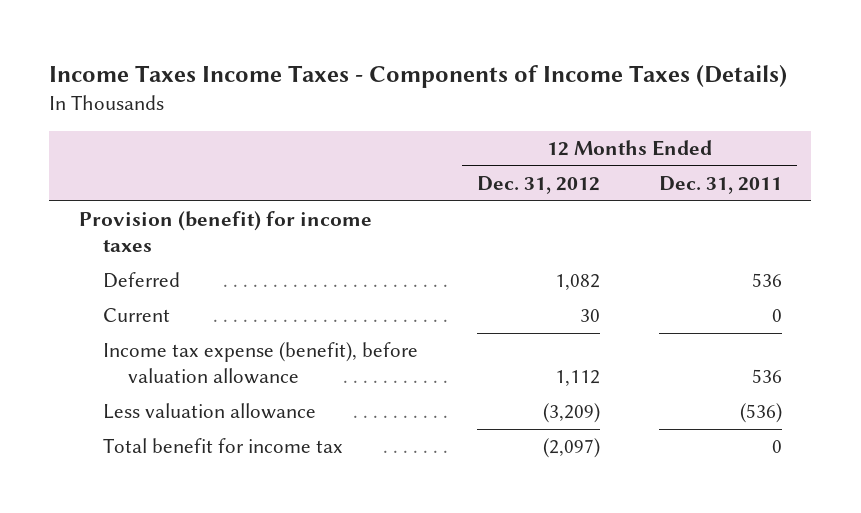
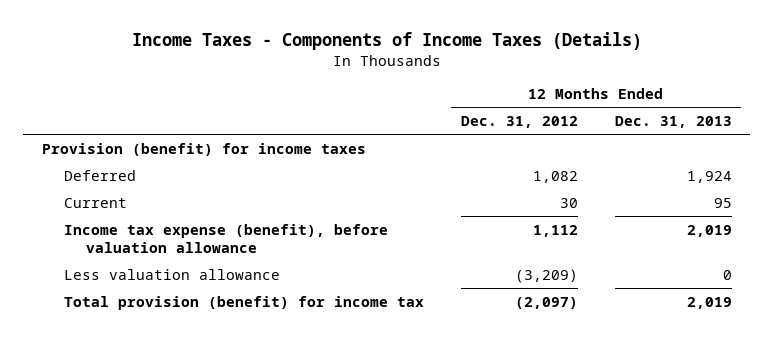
[49,64,788,88] Income Taxes Income Taxes - Components of Income Taxes (Details) -> [131,31,642,50] Income Taxes - Components of Income Taxes (Details)
[658,175,782,194] Dec. 31, 2011 -> none
none -> [614,115,732,128] Dec. 31, 2013
[103,438,344,454] Total benefit for income tax -> [63,295,424,310] Total provision (benefit) for income tax

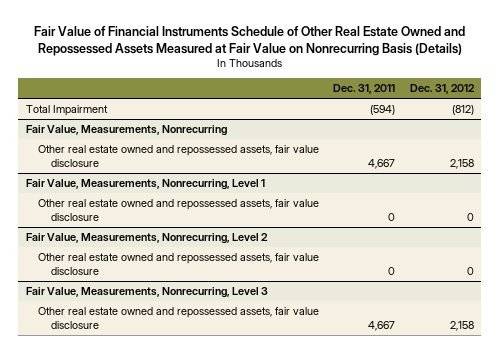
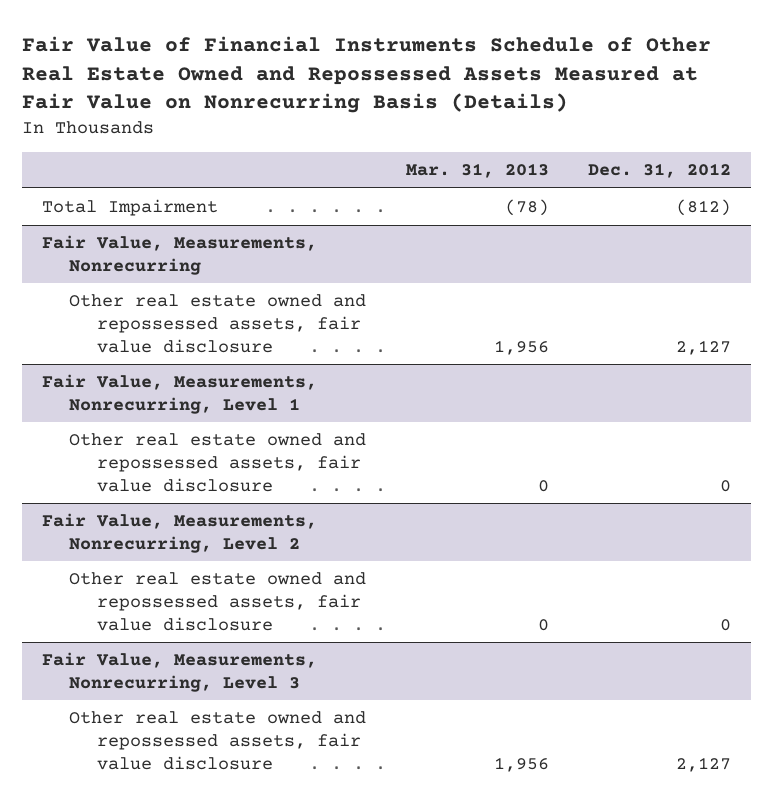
[333,84,396,95] Dec. 31, 2011 -> none
none -> [405,163,549,179] Mar. 31, 2013
[449,158,474,169] 2,158 -> [675,339,731,355] 2,127
[449,320,474,331] 2,158 -> [675,756,731,772] 2,127

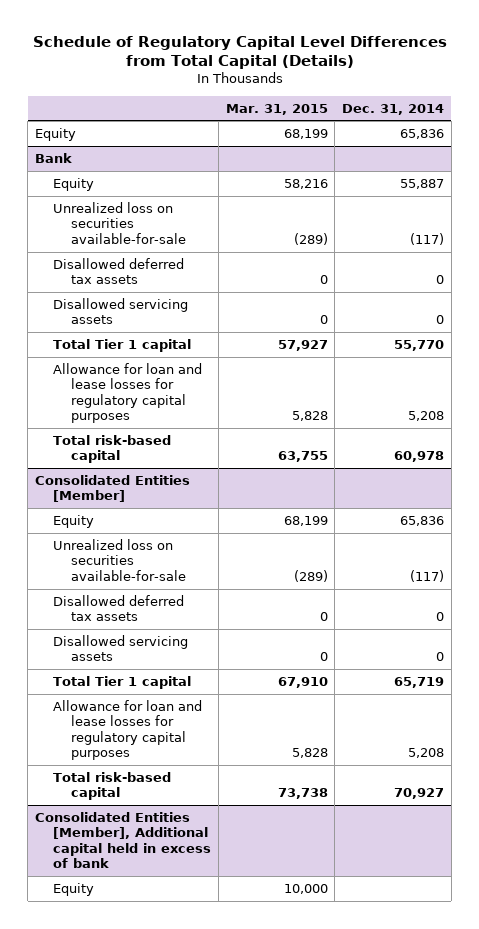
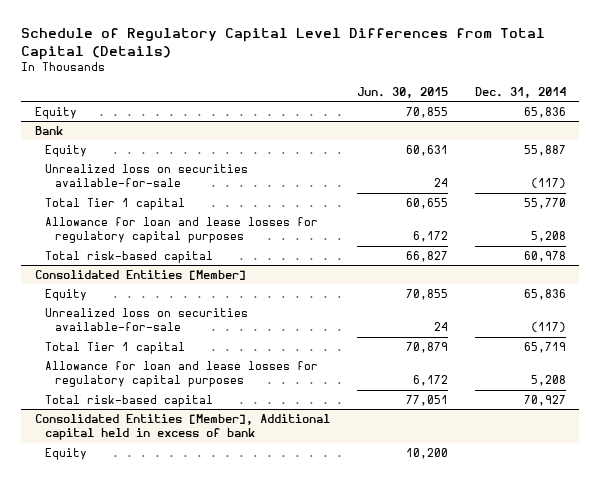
[225,103,328,115] Mar. 31, 2015 -> none
none -> [356,86,448,98] Jun. 30, 2015
[53,257,185,285] Disallowed deferred tax assets -> none
[53,297,189,325] Disallowed servicing assets -> none
[53,594,185,622] Disallowed deferred tax assets -> none
[53,634,189,662] Disallowed servicing assets -> none

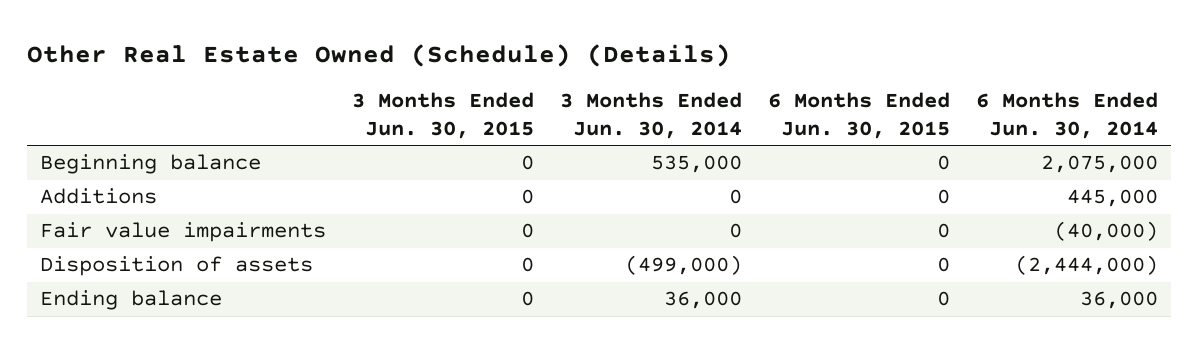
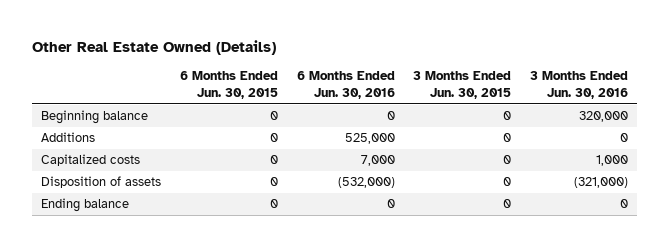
[26,43,731,67] Other Real Estate Owned (Schedule) (Details) -> [31,39,276,55] Other Real Estate Owned (Details)
[559,92,742,140] 3 Months Ended Jun. 30, 2014 -> none
[976,92,1159,140] 6 Months Ended Jun. 30, 2014 -> none
none -> [296,71,395,100] 6 Months Ended Jun. 30, 2016
none -> [530,71,629,100] 3 Months Ended Jun. 30, 2016
[39,222,326,243] Fair value impairments -> none
none -> [41,154,141,167] Capitalized costs

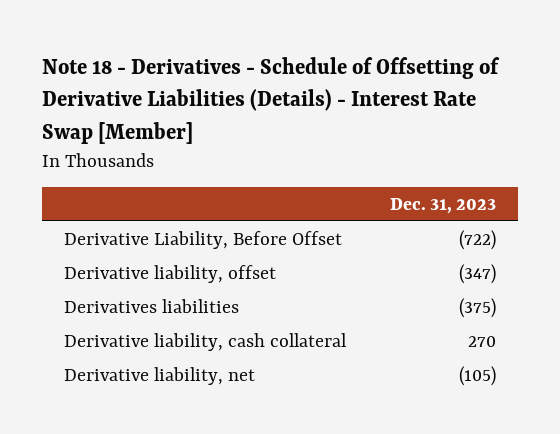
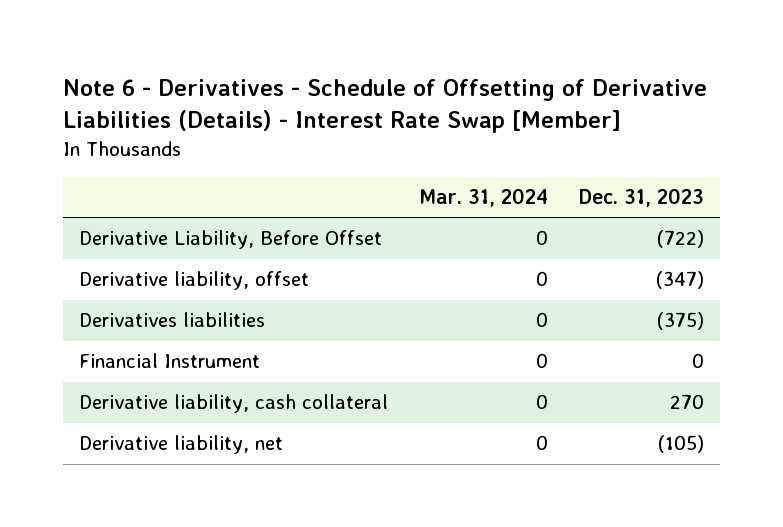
[42,57,501,144] Note 18 - Derivatives - Schedule of Offsetting of Derivative Liabilities (Details) - Interest Rate Swap [Member] -> [63,78,708,133] Note 6 - Derivatives - Schedule of Offsetting of Derivative Liabilities (Details) - Interest Rate Swap [Member]
none -> [418,188,548,208] Mar. 31, 2024
none -> [78,353,260,369] Financial Instrument

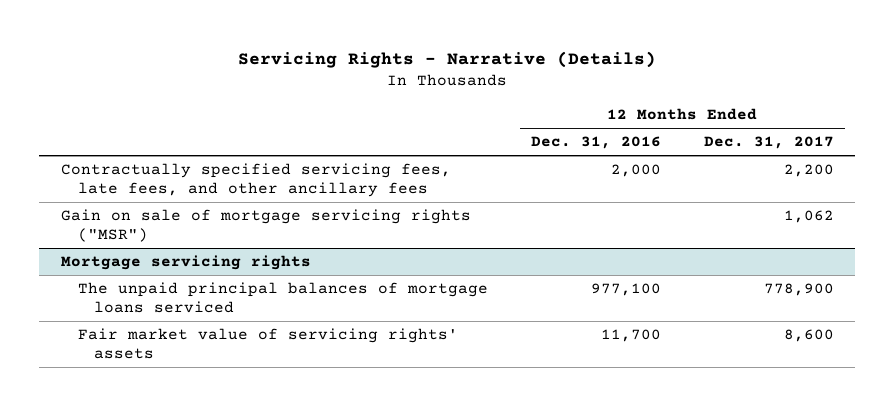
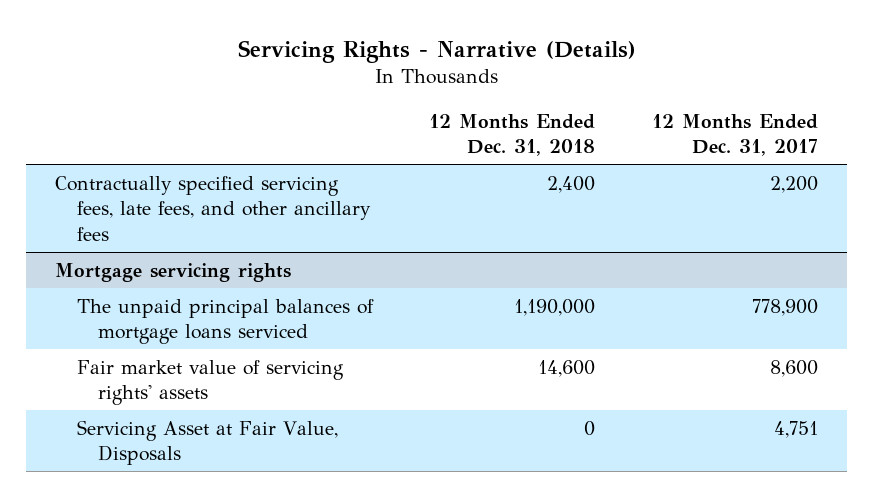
[530,136,661,150] Dec. 31, 2016 -> none
none -> [429,113,596,157] 12 Months Ended Dec. 31, 2018
[60,209,471,242] Gain on sale of mortgage servicing rights ("MSR") -> none
none -> [76,419,338,466] Servicing Asset at Fair Value, Disposals

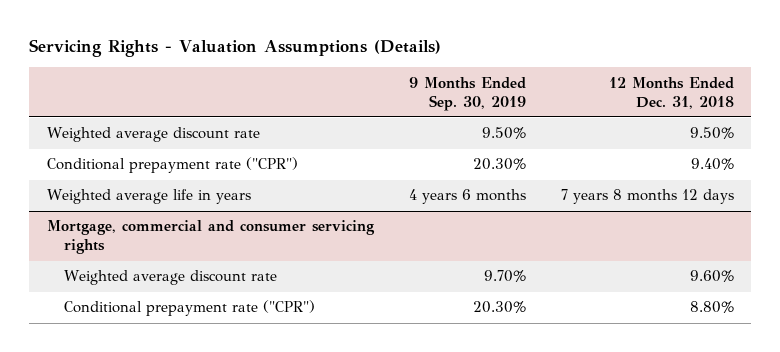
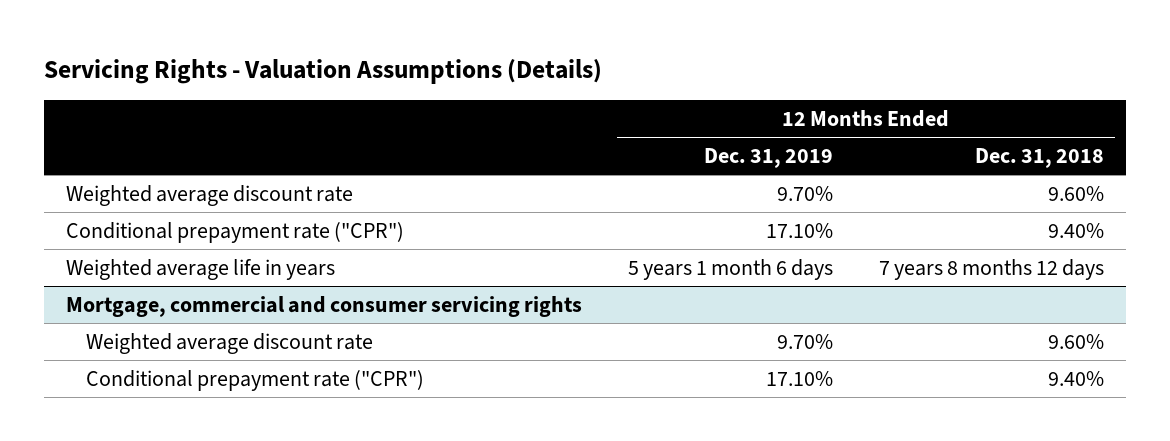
[408,76,526,111] 9 Months Ended Sep. 30, 2019 -> none
none -> [703,148,833,169] Dec. 31, 2019
[689,127,734,140] 9.50% -> [1047,185,1104,201] 9.60%
[689,301,734,314] 8.80% -> [1047,370,1104,386] 9.40%

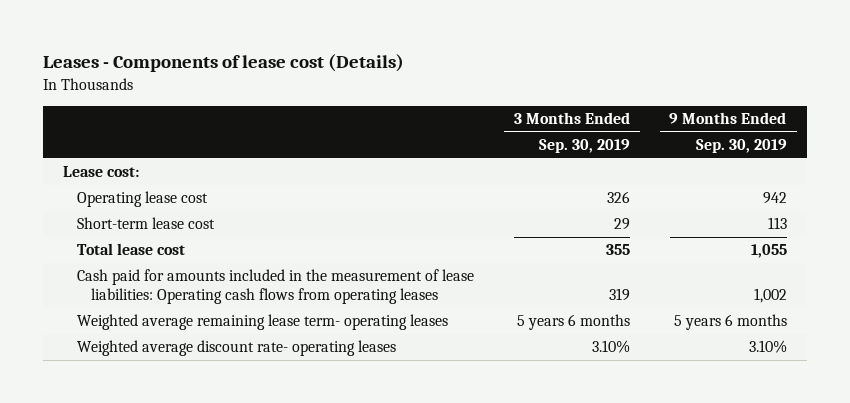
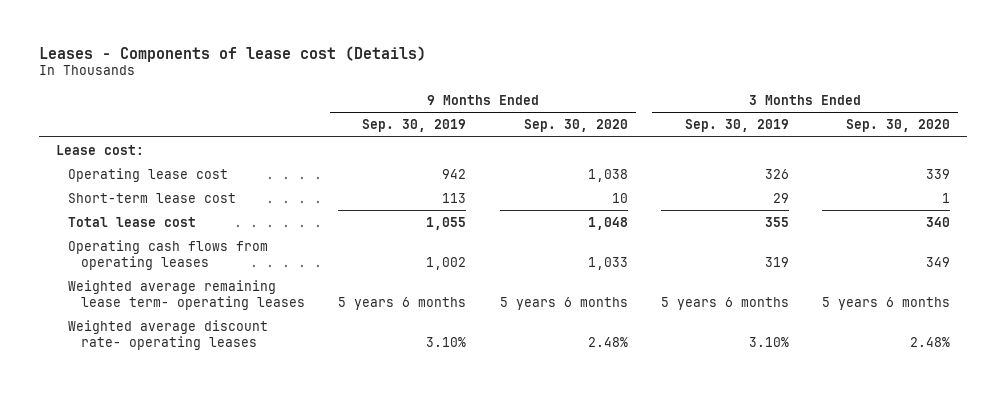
none -> [523,119,628,133] Sep. 30, 2020
none -> [845,119,950,133] Sep. 30, 2020
[77,269,475,305] Cash paid for amounts included in the measurement of lease liabilities: Operating cash flows from operating leases -> [68,239,269,270] Operating cash flows from operating leases

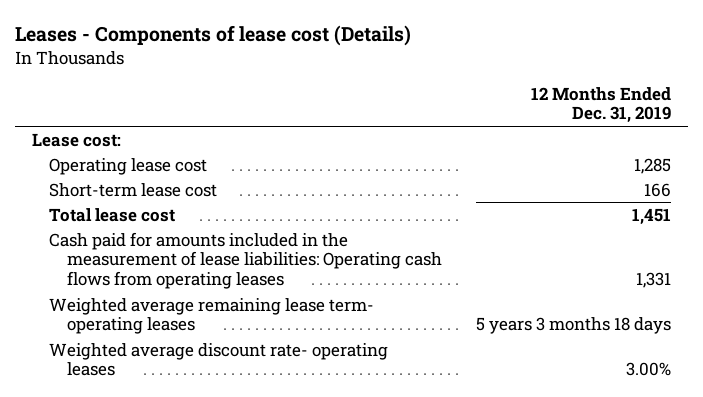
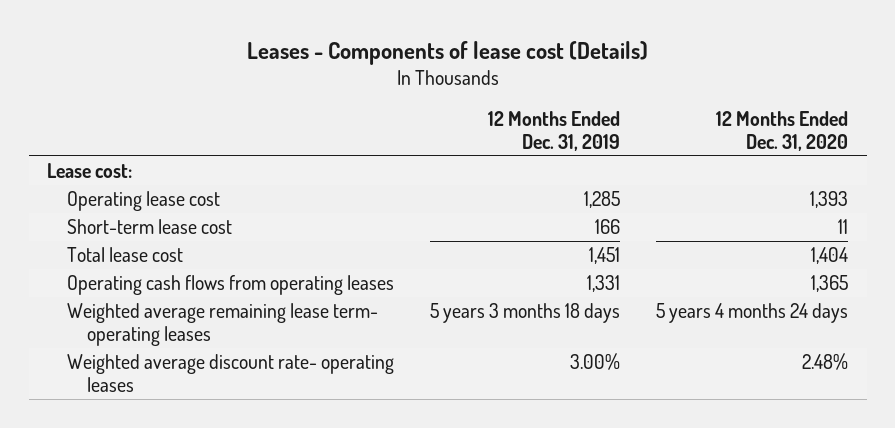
none -> [716,111,849,151] 12 Months Ended Dec. 31, 2020
[49,231,442,290] Cash paid for amounts included in the measurement of lease liabilities: Operating cash flows from operating leases -> [66,275,394,296] Operating cash flows from operating leases

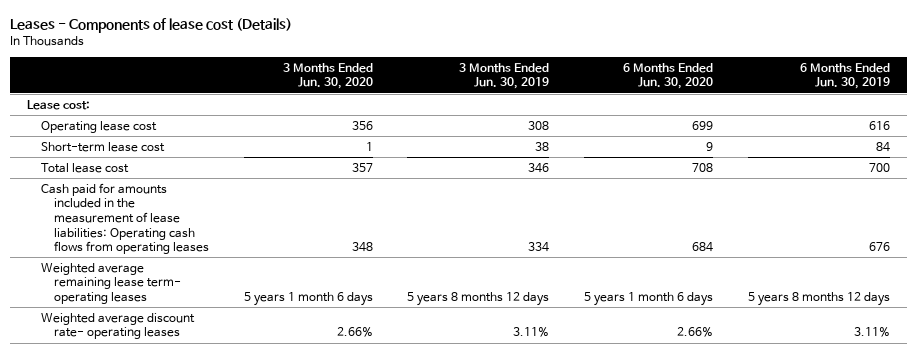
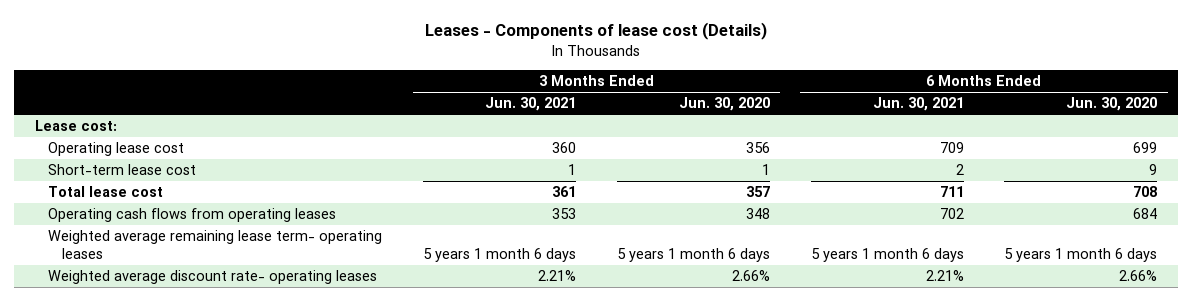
[459,62,550,90] 3 Months Ended Jun. 30, 2019 -> none
[799,62,890,90] 6 Months Ended Jun. 30, 2019 -> none
none -> [485,97,577,112] Jun. 30, 2021
none -> [872,97,964,112] Jun. 30, 2021
[40,182,210,255] Cash paid for amounts included in the measurement of lease liabilities: Operating cash flows from operating leases -> [48,208,337,223] Operating cash flows from operating leases

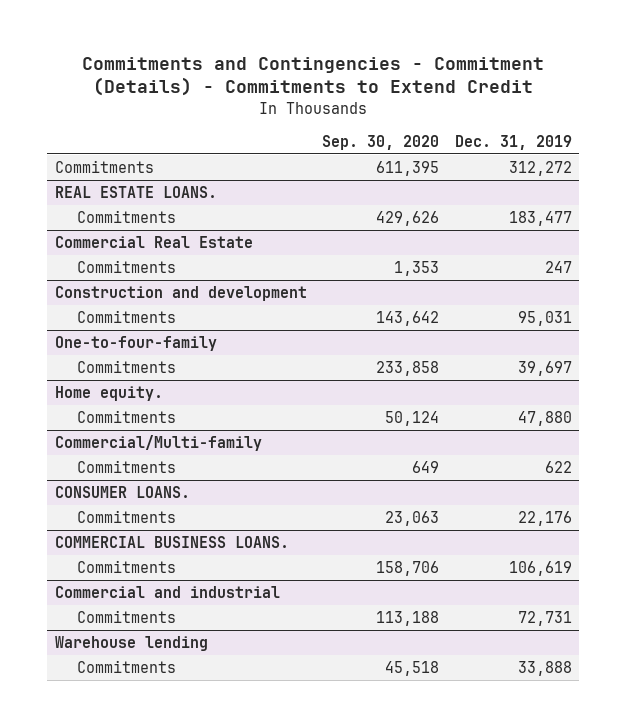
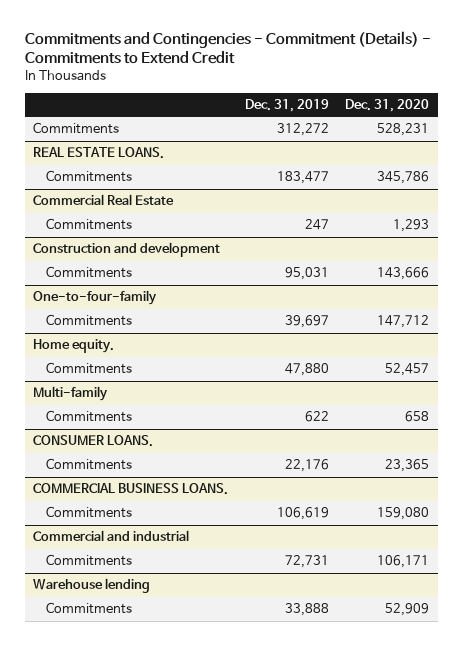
[322,134,440,150] Sep. 30, 2020 -> none
none -> [345,98,430,112] Dec. 31, 2020
[54,435,262,452] Commercial/Multi-family -> [33,386,109,402] Multi-family

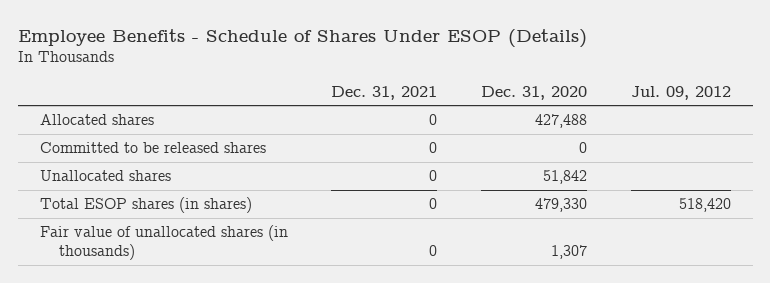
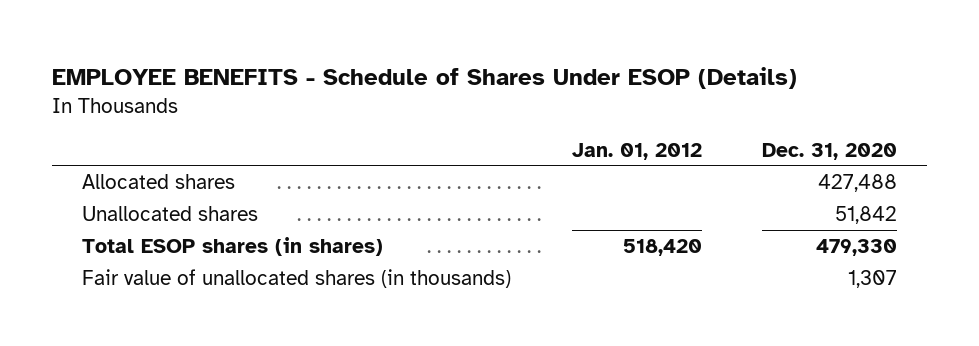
[17,28,587,48] Employee Benefits - Schedule of Shares Under ESOP (Details) -> [52,66,798,89] EMPLOYEE BENEFITS - Schedule of Shares Under ESOP (Details)
[331,85,438,100] Dec. 31, 2021 -> none
[630,85,731,100] Jul. 09, 2012 -> none
none -> [571,142,702,160] Jan. 01, 2012
[39,142,266,154] Committed to be released shares -> none

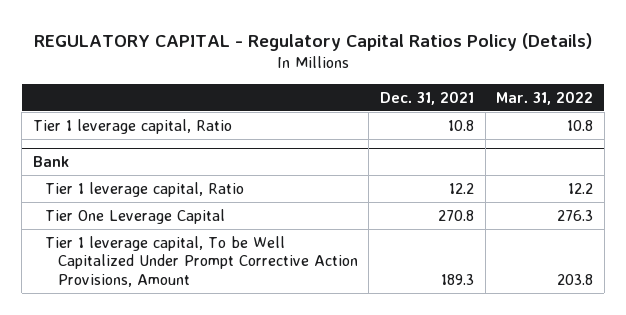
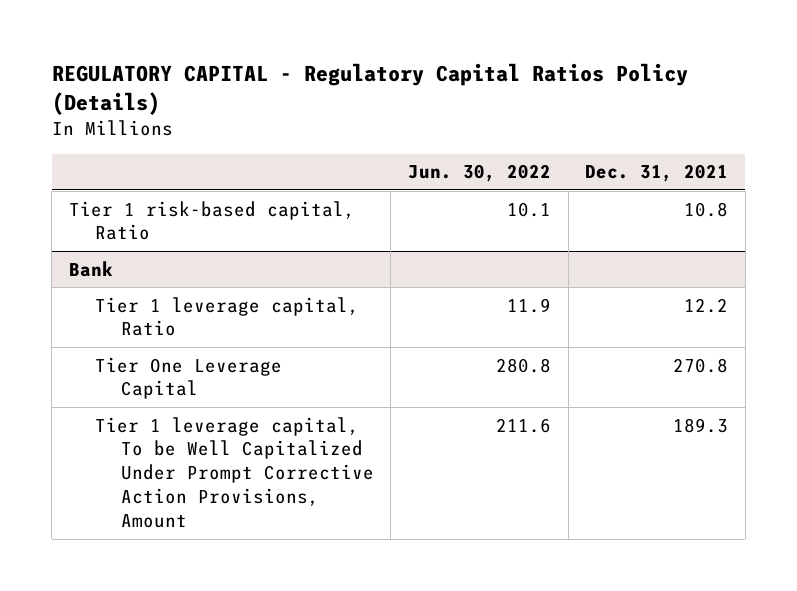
[496,90,594,105] Mar. 31, 2022 -> none
none -> [407,164,551,183] Jun. 30, 2022
[32,118,232,134] Tier 1 leverage capital, Ratio -> [68,200,355,241] Tier 1 risk-based capital, Ratio

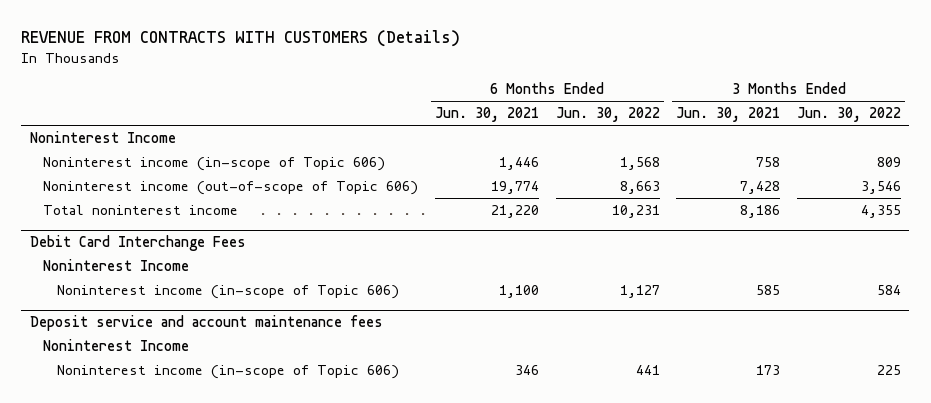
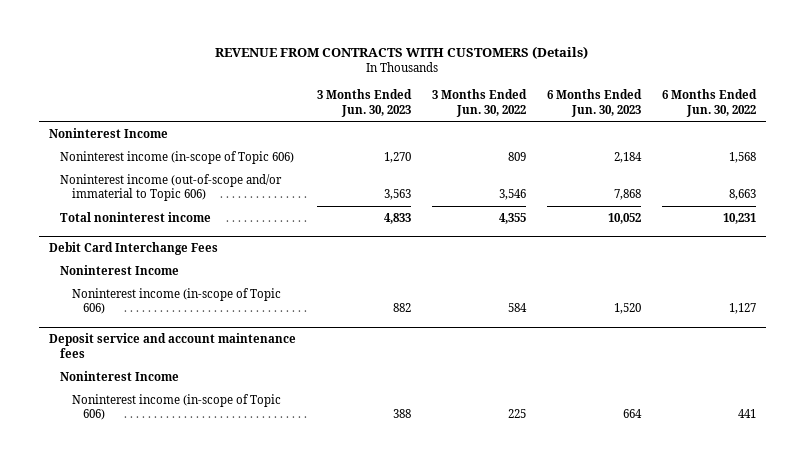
[434,107,539,123] Jun. 30, 2021 -> none
[676,107,781,123] Jun. 30, 2021 -> none
none -> [317,89,413,117] 3 Months Ended Jun. 30, 2023
none -> [546,89,642,117] 6 Months Ended Jun. 30, 2023
[43,180,419,195] Noninterest income (out-of-scope of Topic 606) -> [60,173,283,202] Noninterest income (out-of-scope and/or immaterial to Topic 606)

